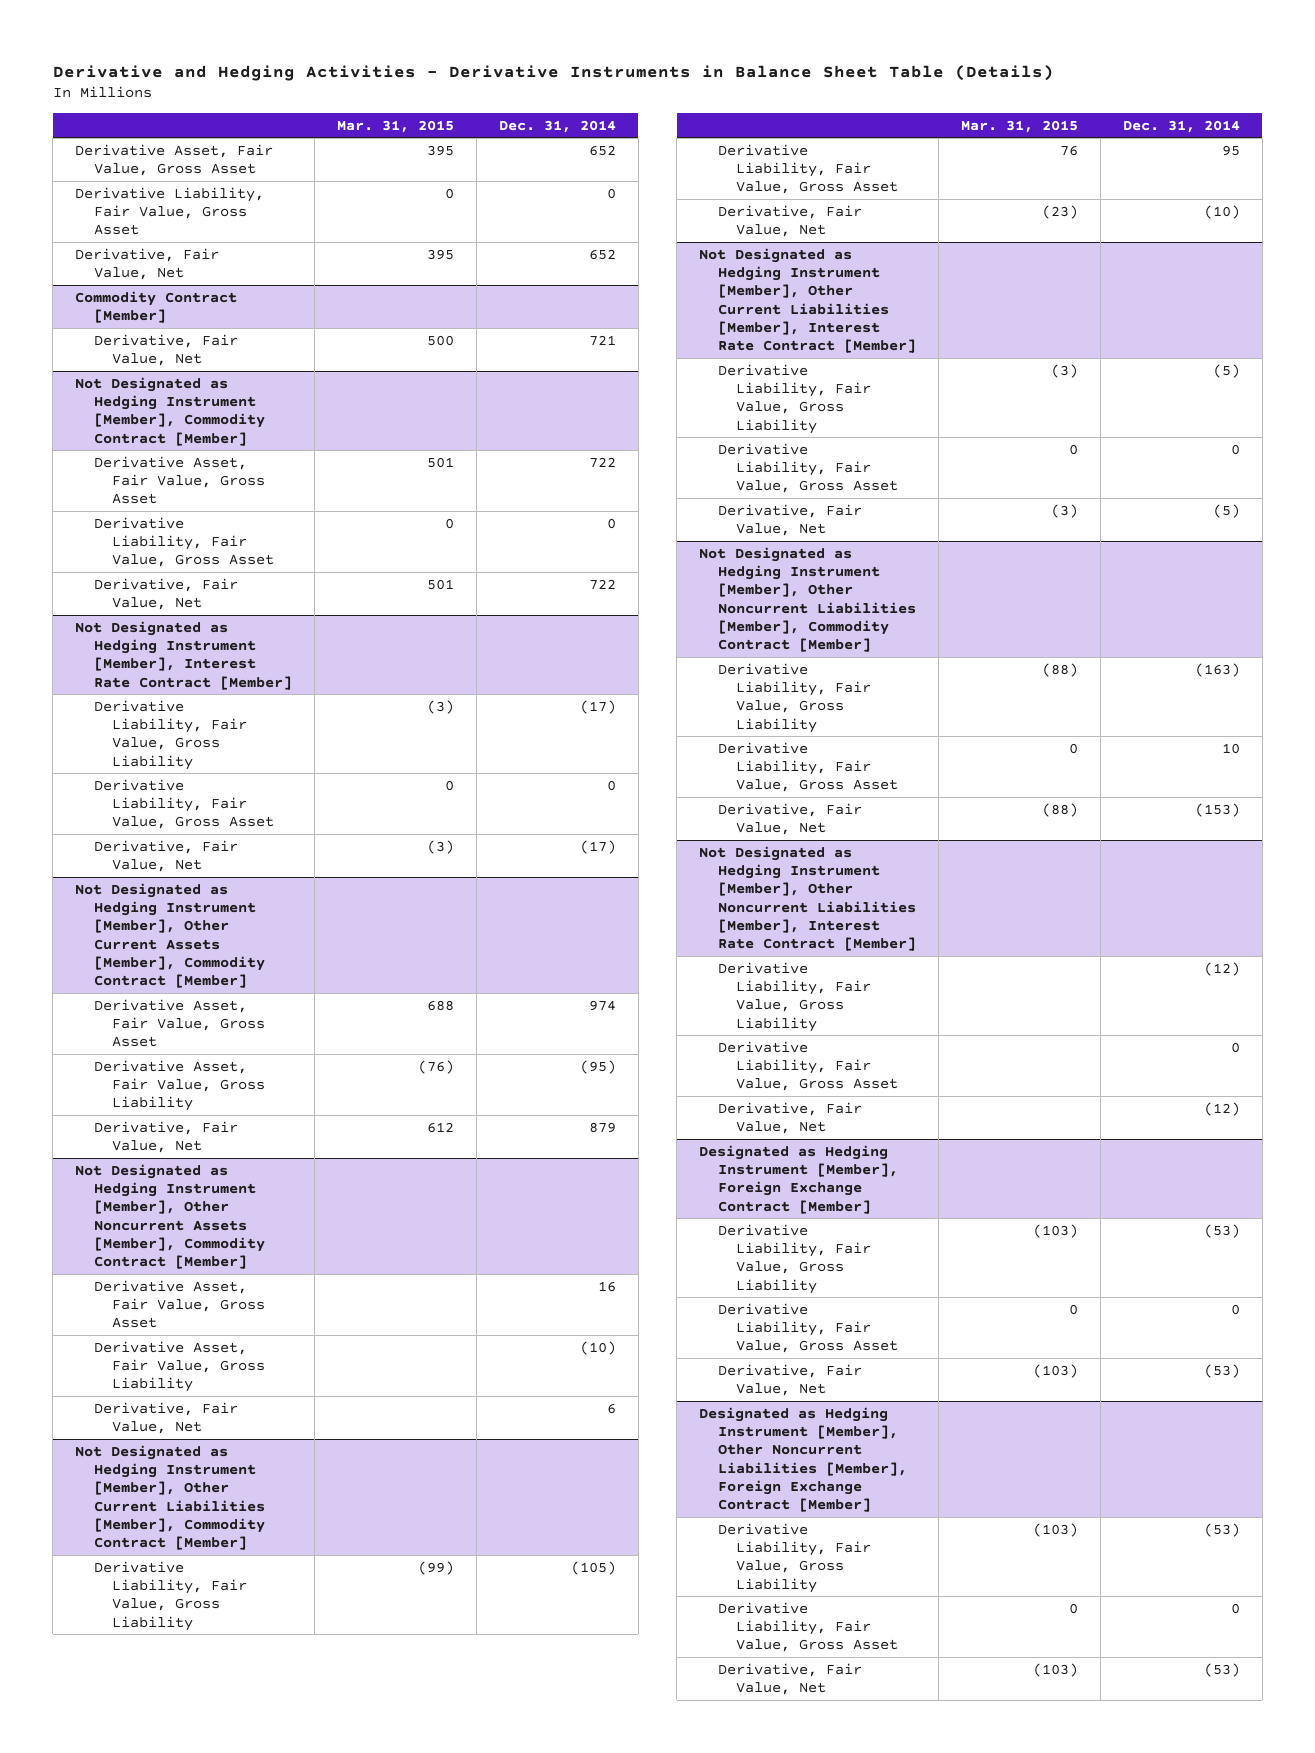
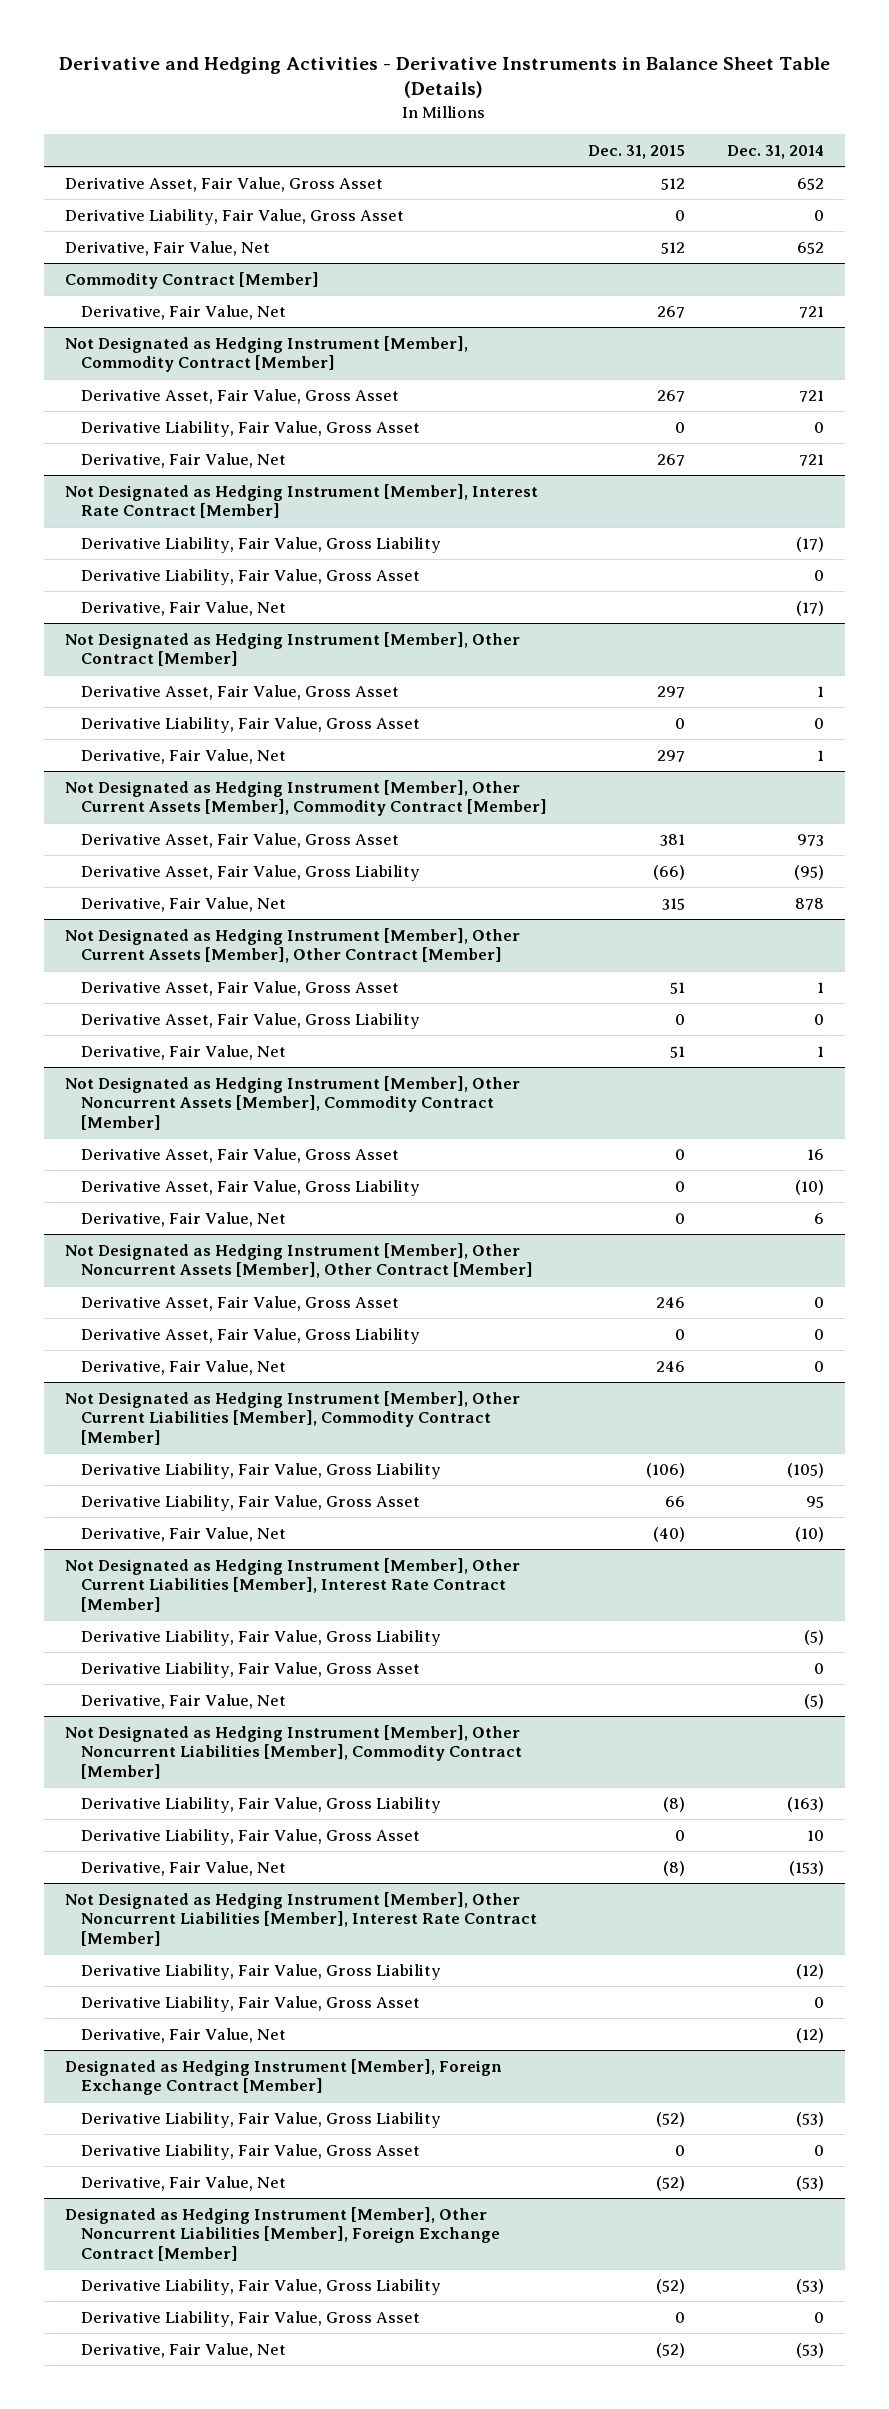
[336,119,454,133] Mar. 31, 2015 -> none
none -> [588,144,686,159] Dec. 31, 2015
[588,456,616,468] 722 -> [798,389,824,402] 721
[588,578,616,590] 722 -> [798,453,824,466] 721
none -> [64,631,520,667] Not Designated as Hedging Instrument [Member], Other Contract [Member]
none -> [80,684,399,700] Derivative Asset, Fair Value, Gross Asset
none -> [80,716,420,733] Derivative Liability, Fair Value, Gross Asset
none -> [80,748,286,764] Derivative, Fair Value, Net
[588,999,616,1011] 974 -> [796,833,824,846] 973
[588,1121,616,1133] 879 -> [794,897,824,910] 878
none -> [64,927,520,964] Not Designated as Hedging Instrument [Member], Other Current Assets [Member], Other Contract [Member]
none -> [80,980,399,996] Derivative Asset, Fair Value, Gross Asset
none -> [80,1012,420,1029] Derivative Asset, Fair Value, Gross Liability
none -> [80,1044,286,1060] Derivative, Fair Value, Net
none -> [64,1242,533,1279] Not Designated as Hedging Instrument [Member], Other Noncurrent Assets [Member], Other Contract [Member]
none -> [80,1295,399,1311] Derivative Asset, Fair Value, Gross Asset
none -> [80,1327,420,1344] Derivative Asset, Fair Value, Gross Liability
none -> [80,1359,286,1375] Derivative, Fair Value, Net

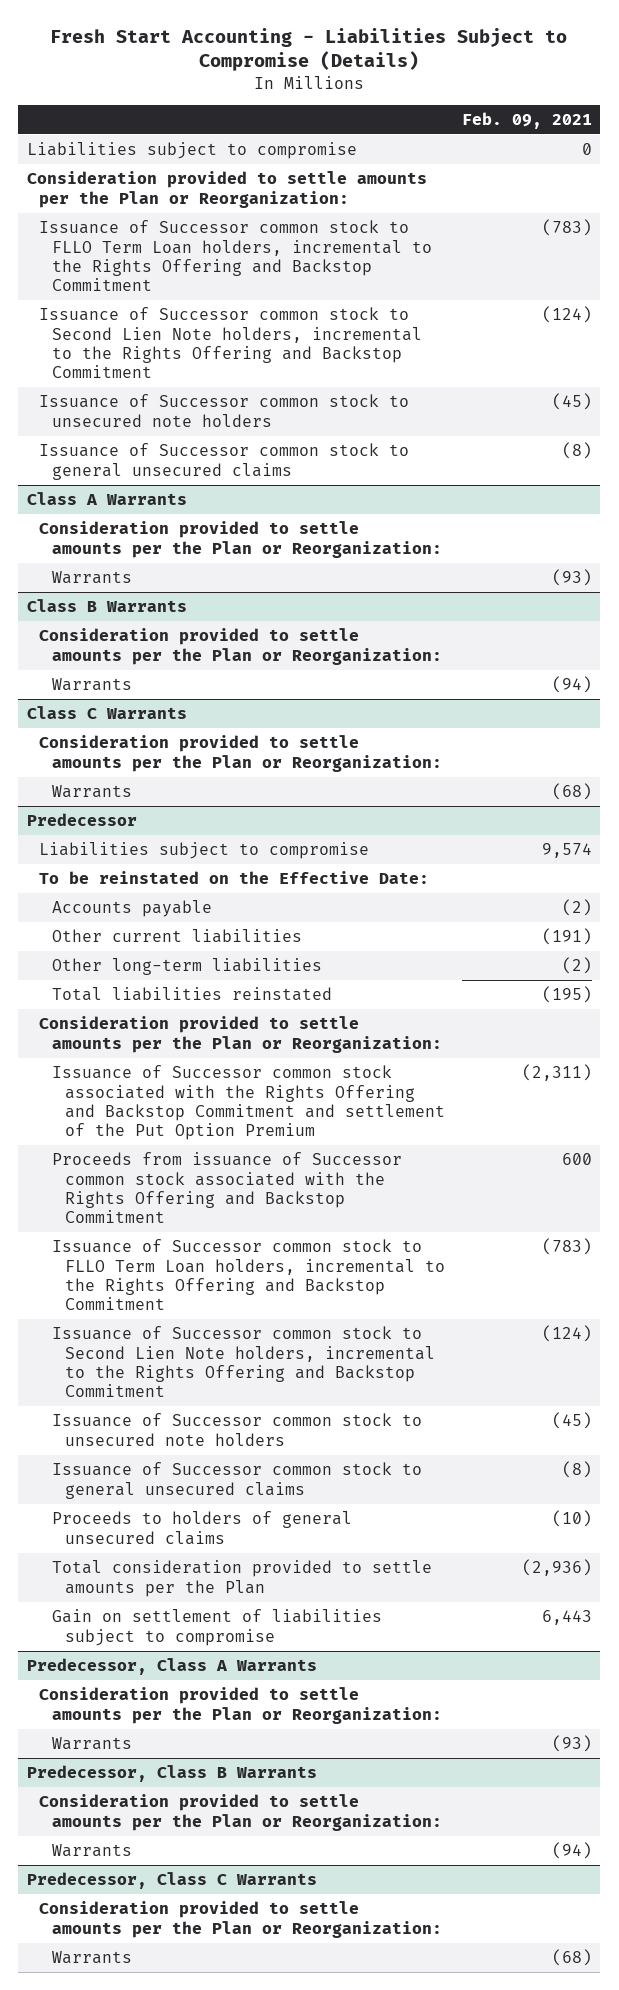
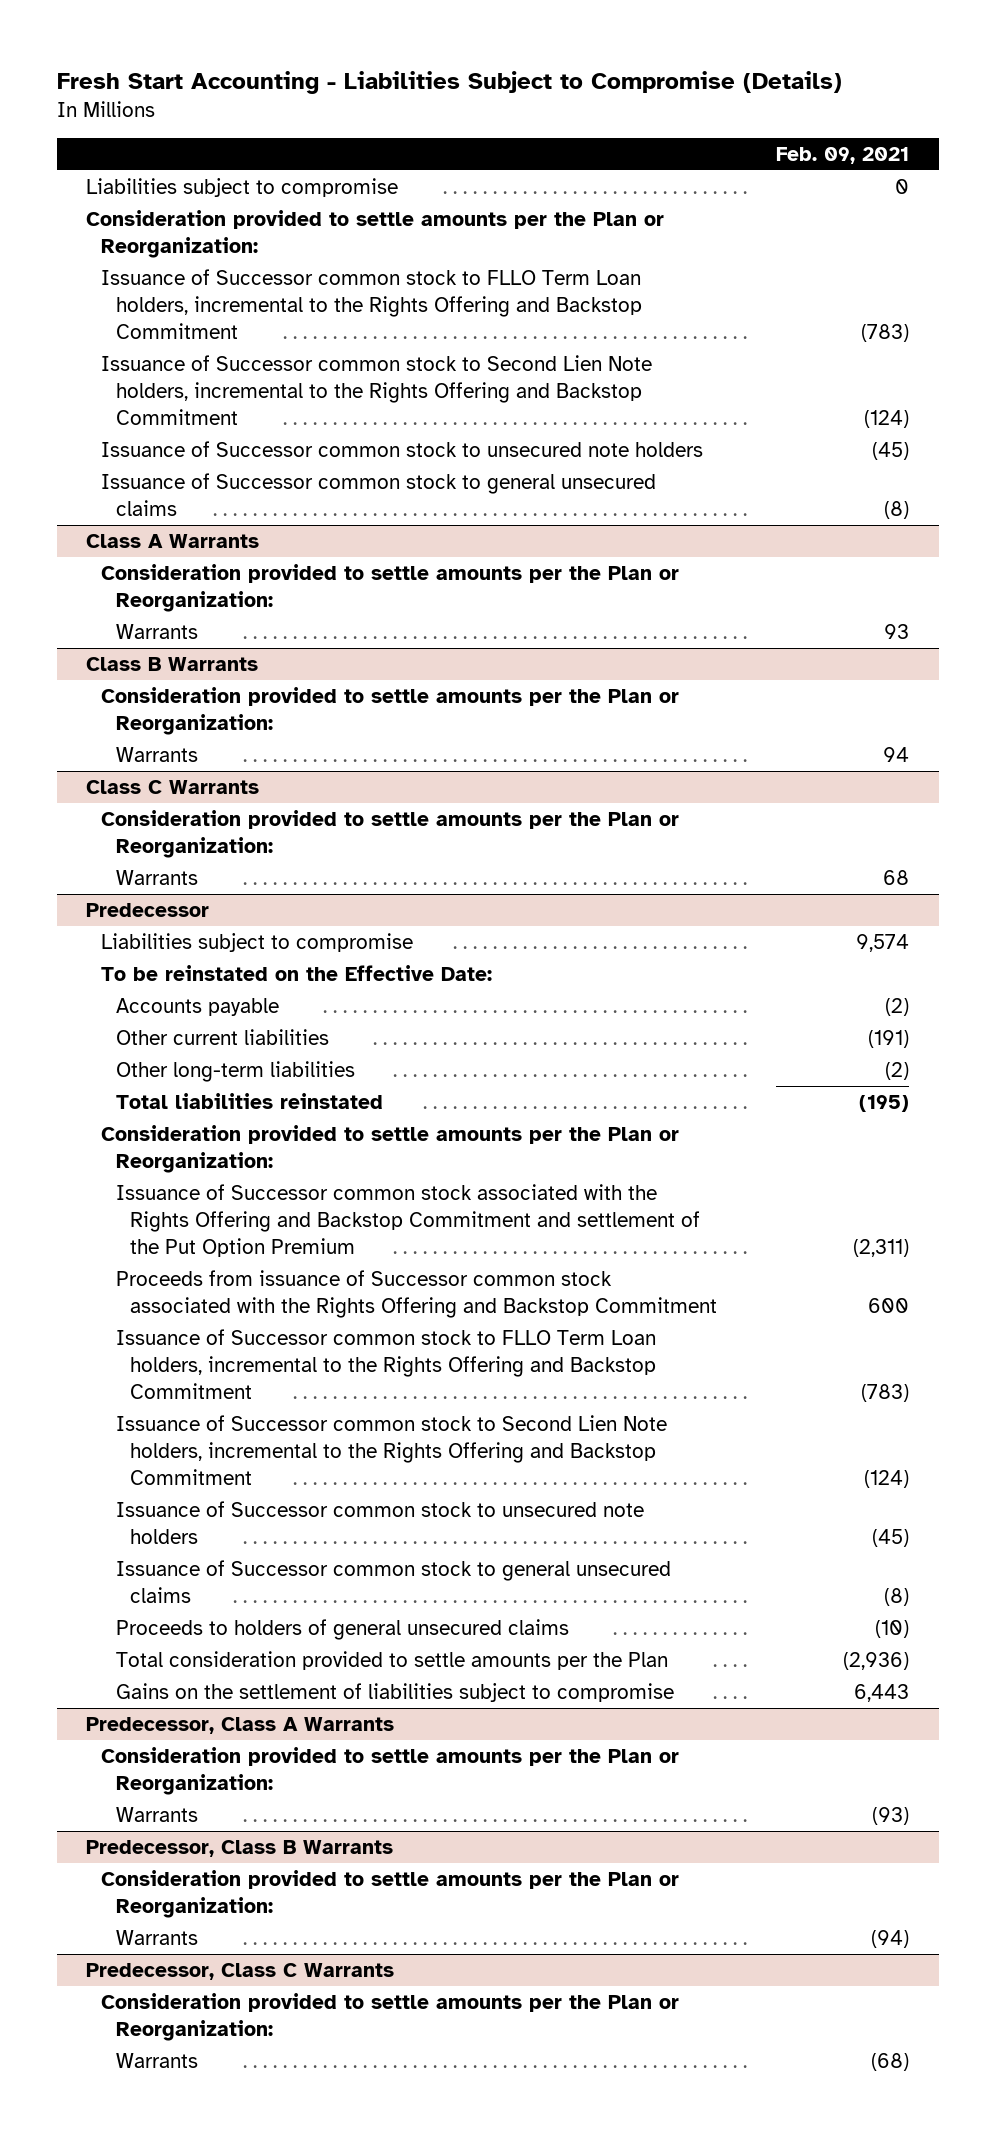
[551,569,592,587] (93) -> [884,624,910,640] 93
[551,676,592,694] (94) -> [883,747,910,763] 94
[551,783,592,801] (68) -> [883,870,910,886] 68
[52,1609,383,1646] Gain on settlement of liabilities subject to compromise -> [115,1683,674,1703] Gains on the settlement of liabilities subject to compromise

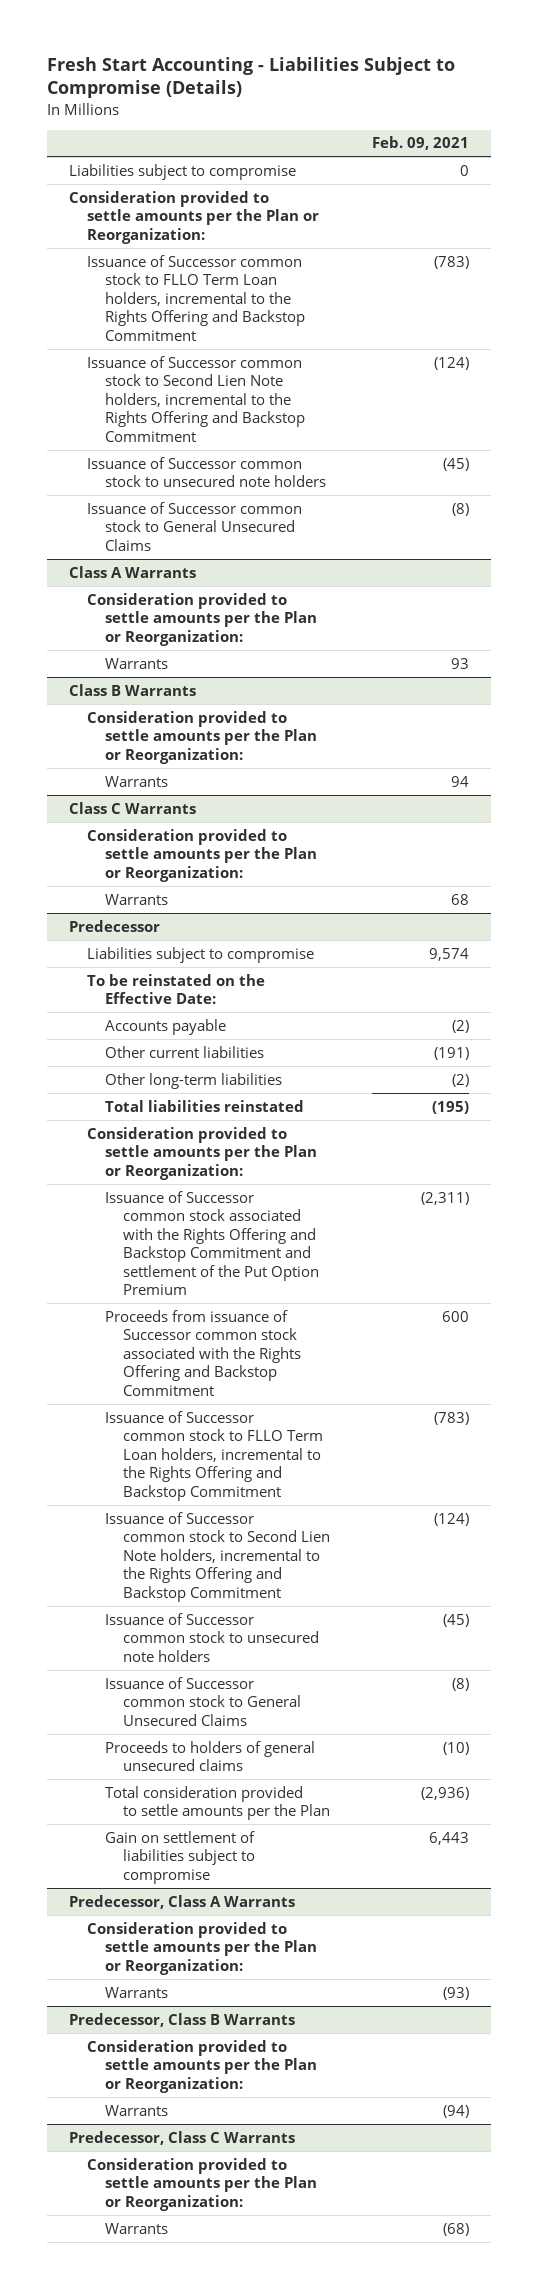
[100,473,656,516] Issuance of Successor common stock to general unsecured claims -> [86,501,302,551] Issuance of Successor common stock to General Unsecured Claims
[115,1560,671,1603] Issuance of Successor common stock to general unsecured claims -> [104,1676,301,1726] Issuance of Successor common stock to General Unsecured Claims
[115,1683,674,1703] Gains on the settlement of liabilities subject to compromise -> [104,1830,255,1884] Gain on settlement of liabilities subject to compromise

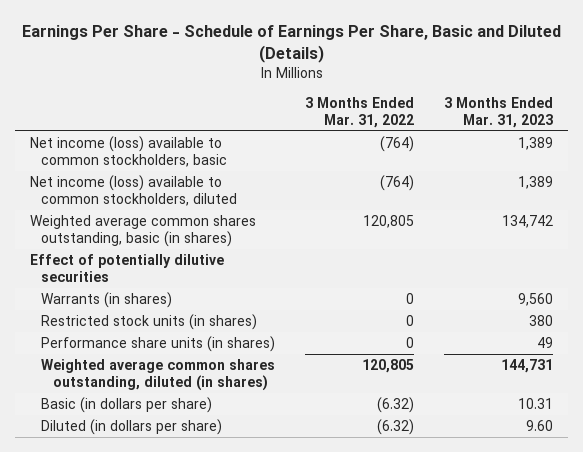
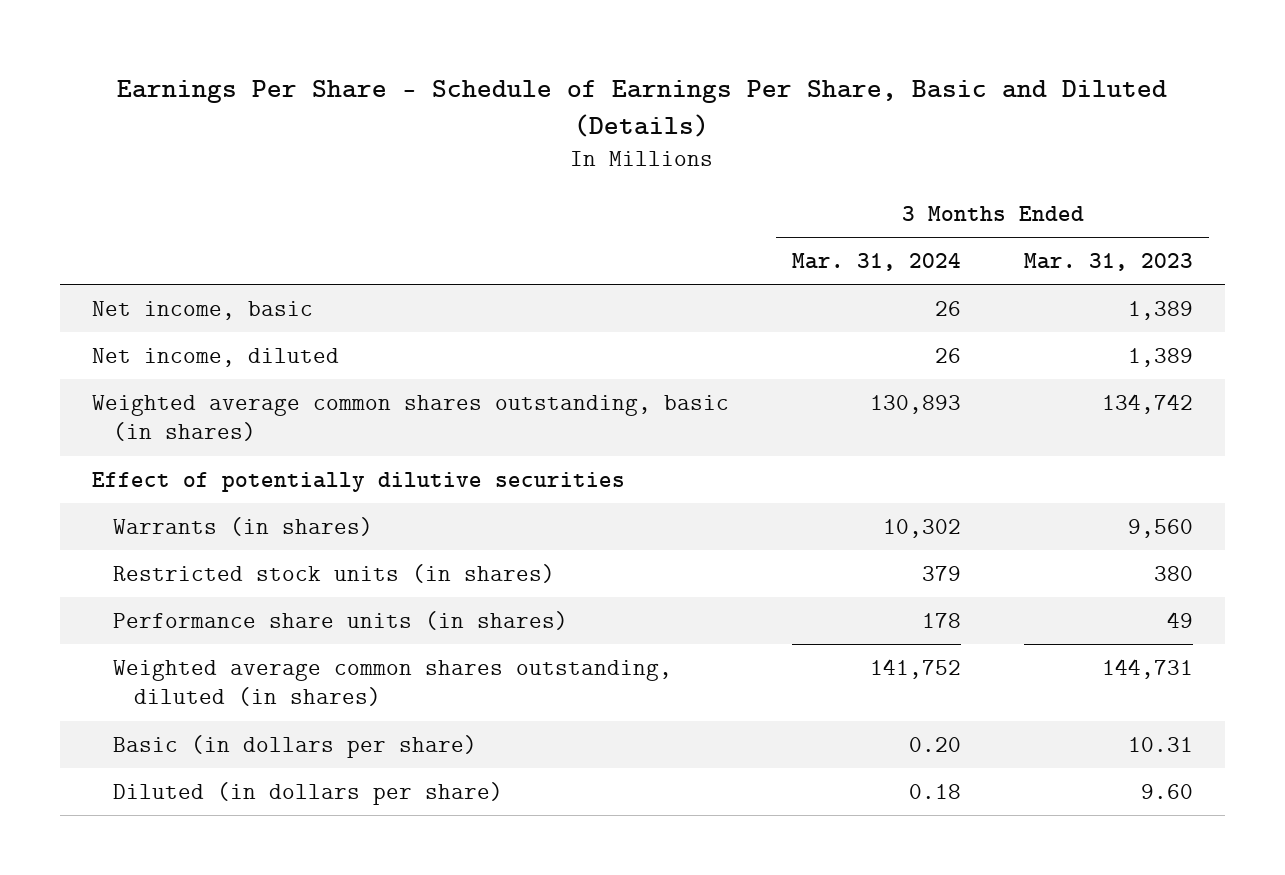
[305,96,415,128] 3 Months Ended Mar. 31, 2022 -> none
none -> [791,253,961,272] Mar. 31, 2024
[30,135,228,167] Net income (loss) available to common stockholders, basic -> [91,300,313,320] Net income, basic
[30,174,238,206] Net income (loss) available to common stockholders, diluted -> [91,347,339,367] Net income, diluted

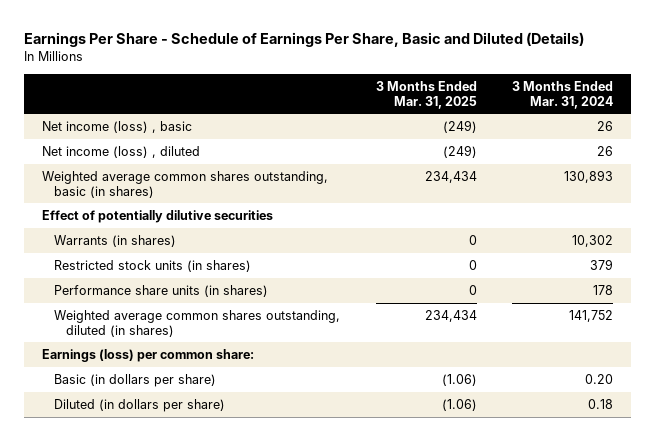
[1024,253,1194,272] Mar. 31, 2023 -> none
none -> [375,80,477,109] 3 Months Ended Mar. 31, 2025
[91,300,313,320] Net income, basic -> [42,120,193,133] Net income (loss) , basic
[91,347,339,367] Net income, diluted -> [42,145,201,158] Net income (loss) , diluted
none -> [42,348,255,362] Earnings (loss) per common share:

